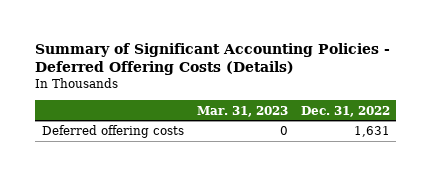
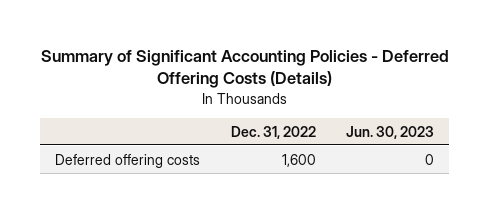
[196,105,288,117] Mar. 31, 2023 -> none
none -> [346,125,435,139] Jun. 30, 2023
[353,126,390,138] 1,631 -> [281,153,316,167] 1,600

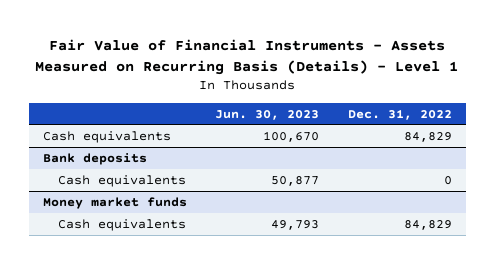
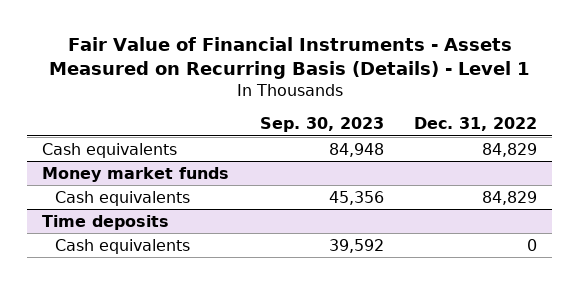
[215,109,320,120] Jun. 30, 2023 -> none
none -> [259,117,384,133] Sep. 30, 2023
[42,152,147,165] Bank deposits -> none
[57,174,186,187] Cash equivalents -> none
none -> [42,214,170,230] Time deposits
none -> [54,238,190,254] Cash equivalents

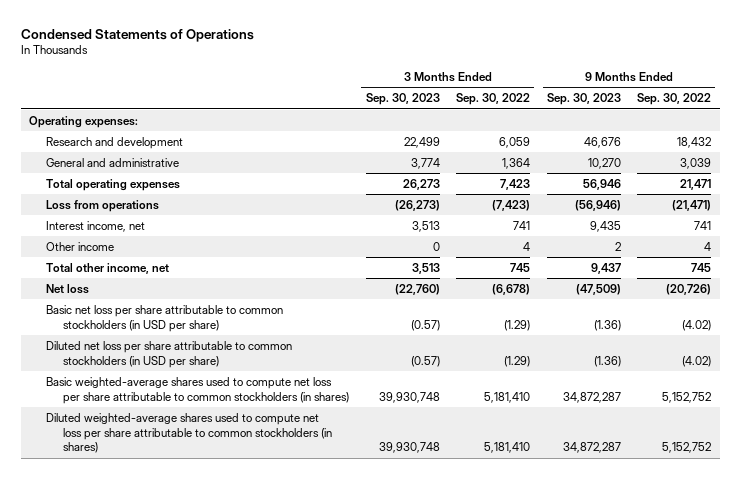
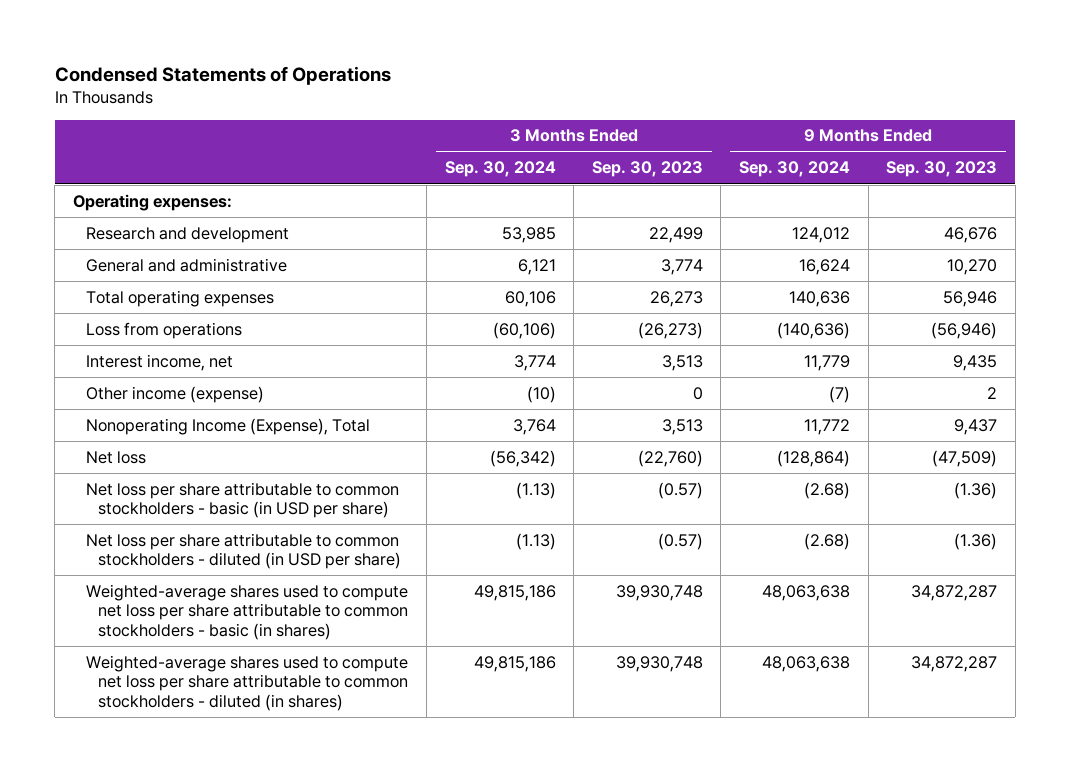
[456,93,531,106] Sep. 30, 2022 -> none
[637,93,712,106] Sep. 30, 2022 -> none
none -> [444,161,556,178] Sep. 30, 2024
none -> [739,161,851,178] Sep. 30, 2024
[46,241,115,251] Other income -> [85,385,264,403] Other income (expense)
[46,262,170,274] Total other income, net -> [85,417,370,435] Nonoperating Income (Expense), Total
[46,304,284,332] Basic net loss per share attributable to common stockholders (in USD per share) -> [85,481,399,519] Net loss per share attributable to common stockholders - basic (in USD per share)
[46,340,293,368] Diluted net loss per share attributable to common stockholders (in USD per share) -> [85,532,402,570] Net loss per share attributable to common stockholders - diluted (in USD per share)
[46,376,350,404] Basic weighted-average shares used to compute net loss per share attributable to common stockholders (in shares) -> [85,583,409,640] Weighted-average shares used to compute net loss per share attributable to common stockholders - basic (in shares)
[46,412,333,454] Diluted weighted-average shares used to compute net loss per share attributable to common stockholders (in shares) -> [85,654,409,711] Weighted-average shares used to compute net loss per share attributable to common stockholders - diluted (in shares)

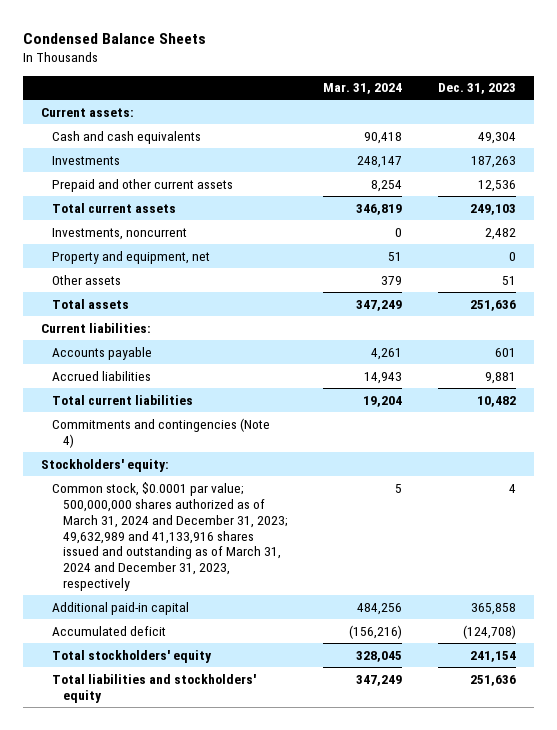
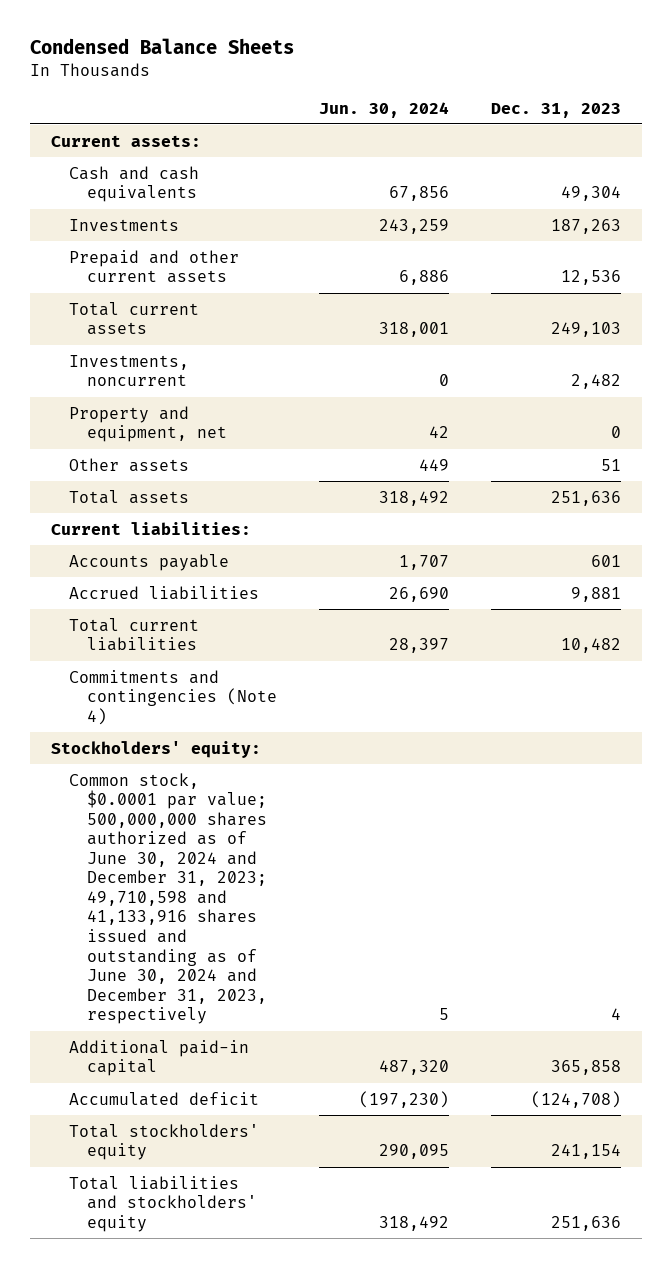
[323,83,403,95] Mar. 31, 2024 -> none
none -> [318,101,449,118] Jun. 30, 2024
[51,481,288,592] Common stock, $0.0001 par value; 500,000,000 shares authorized as of March 31, 2024 and December 31, 2023; 49,632,989 and 41,133,916 shares issued and outstanding as of March 31, 2024 and December 31, 2023, respectively -> [68,772,267,1025] Common stock, $0.0001 par value; 500,000,000 shares authorized as of June 30, 2024 and December 31, 2023; 49,710,598 and 41,133,916 shares issued and outstanding as of June 30, 2024 and December 31, 2023, respectively

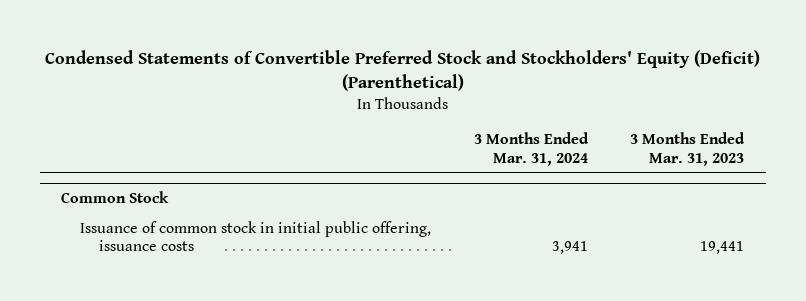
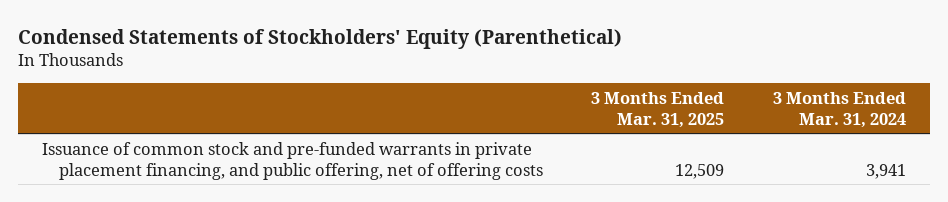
[44,50,760,92] Condensed Statements of Convertible Preferred Stock and Stockholders' Equity (Deficit) (Parenthetical) -> [17,28,622,49] Condensed Statements of Stockholders' Equity (Parenthetical)
[630,132,746,166] 3 Months Ended Mar. 31, 2023 -> none
none -> [591,91,725,128] 3 Months Ended Mar. 31, 2025
[61,190,170,203] Common Stock -> none
[80,220,432,252] Issuance of common stock in initial public offering, issuance costs -> [42,141,543,180] Issuance of common stock and pre-funded warrants in private placement financing, and public offering, net of offering costs

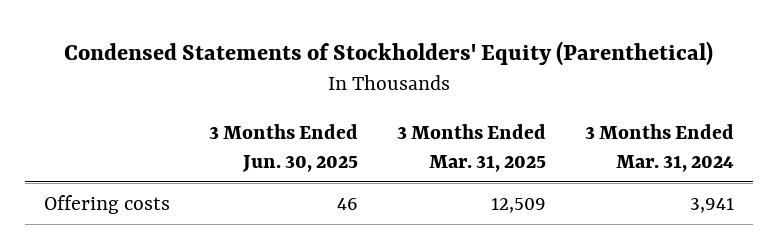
none -> [209,124,359,172] 3 Months Ended Jun. 30, 2025
[42,141,543,180] Issuance of common stock and pre-funded warrants in private placement financing, and public offering, net of offering costs -> [44,194,171,214] Offering costs

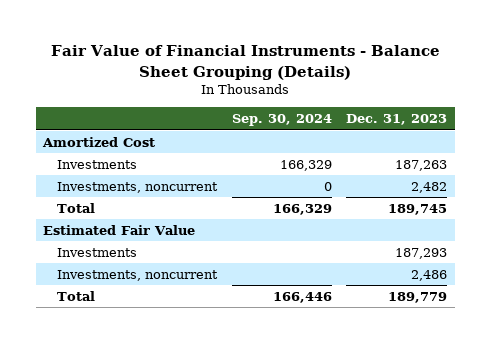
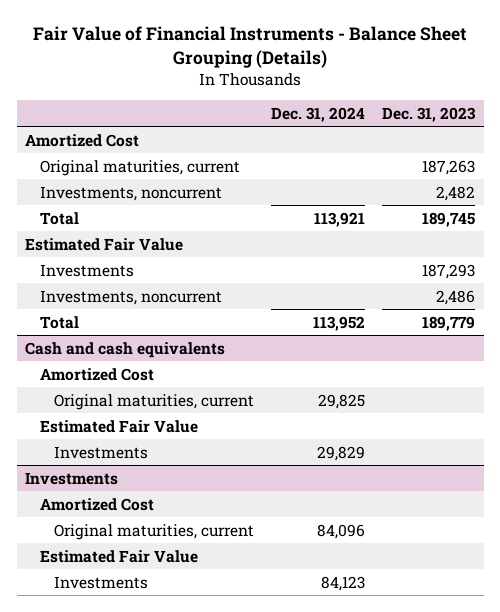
[231,114,332,127] Sep. 30, 2024 -> none
none -> [271,106,366,122] Dec. 31, 2024
[57,159,138,169] Investments -> [39,159,240,176] Original maturities, current
none -> [25,341,226,358] Cash and cash equivalents
none -> [39,367,154,381] Amortized Cost
none -> [54,393,255,410] Original maturities, current
none -> [39,419,198,433] Estimated Fair Value
none -> [54,445,149,459] Investments
none -> [25,471,119,485] Investments
none -> [39,497,154,511] Amortized Cost
none -> [54,523,255,540] Original maturities, current
none -> [39,549,198,563] Estimated Fair Value
none -> [54,575,149,589] Investments

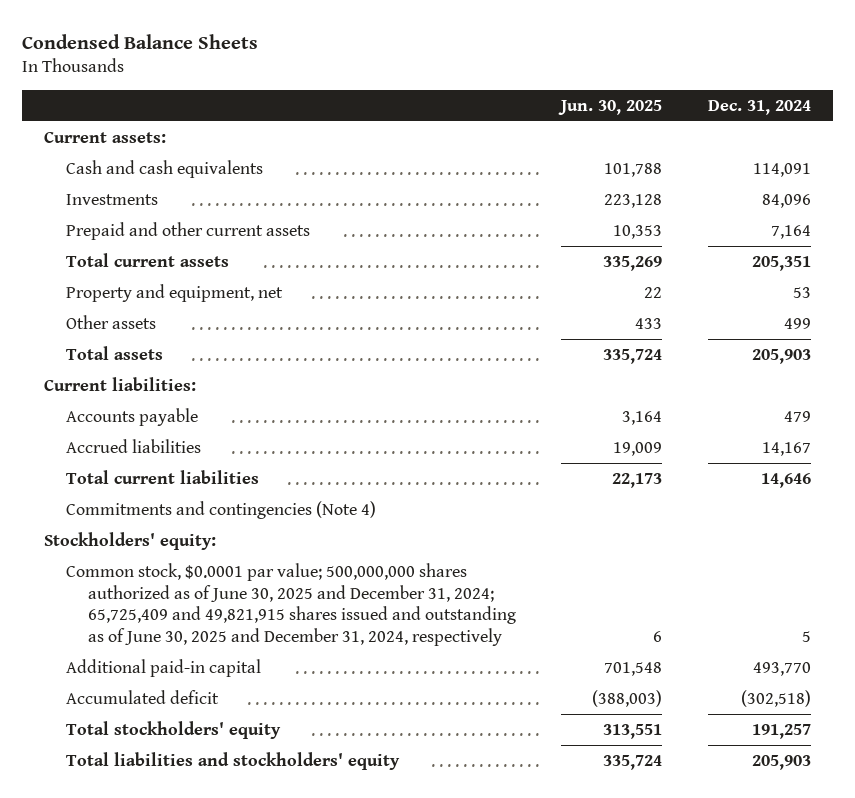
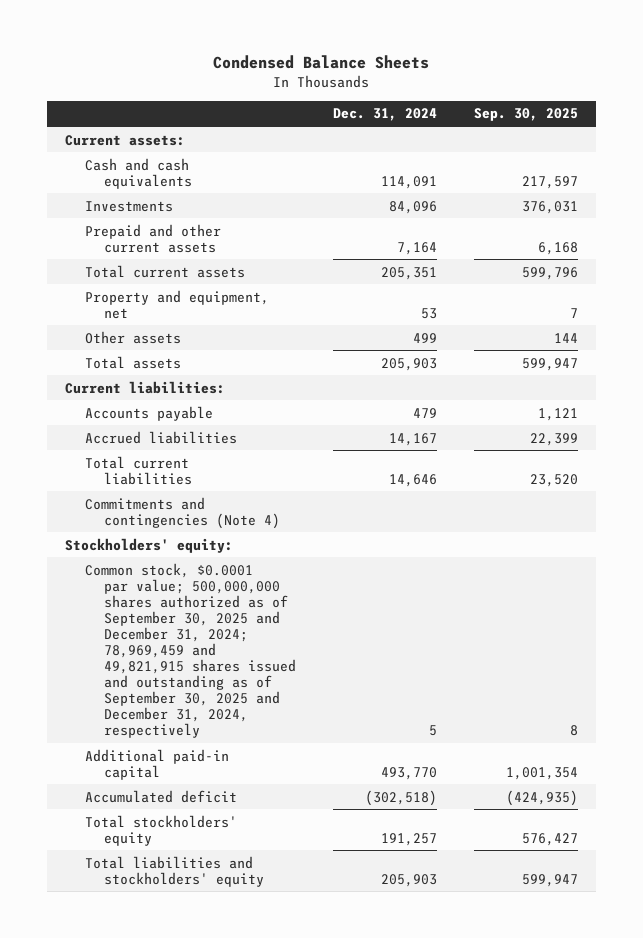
[558,99,663,115] Jun. 30, 2025 -> none
none -> [473,108,578,122] Sep. 30, 2025
[66,563,517,646] Common stock, $0.0001 par value; 500,000,000 shares authorized as of June 30, 2025 and December 31, 2024; 65,725,409 and 49,821,915 shares issued and outstanding as of June 30, 2025 and December 31, 2024, respectively -> [84,562,297,738] Common stock, $0.0001 par value; 500,000,000 shares authorized as of September 30, 2025 and December 31, 2024; 78,969,459 and 49,821,915 shares issued and outstanding as of September 30, 2025 and December 31, 2024, respectively

